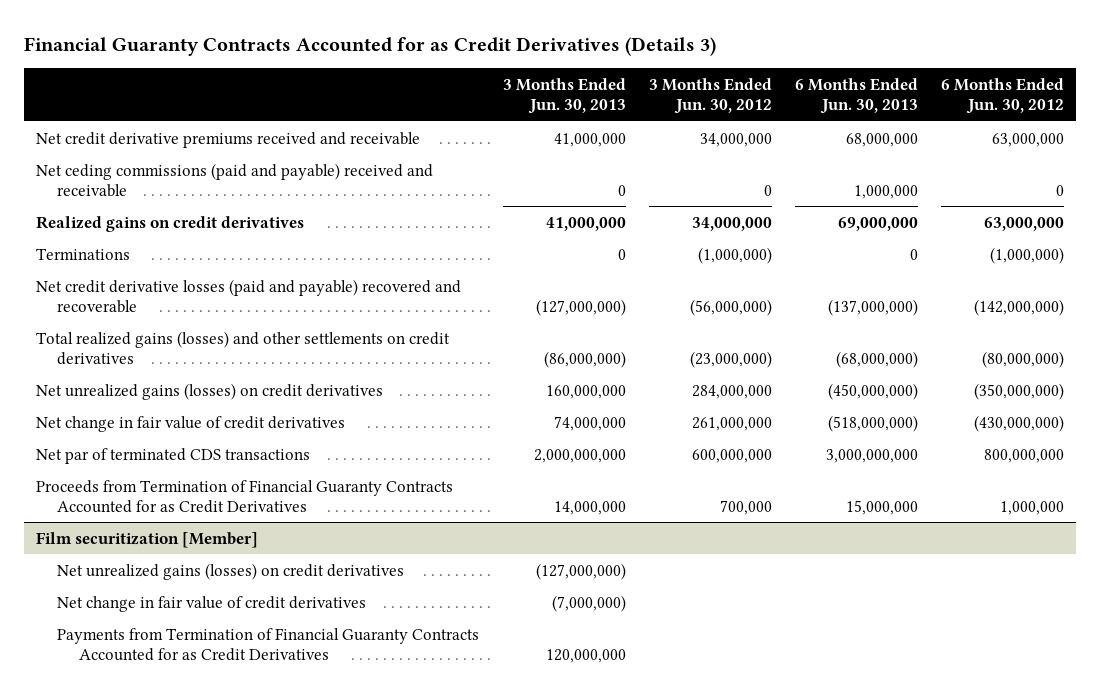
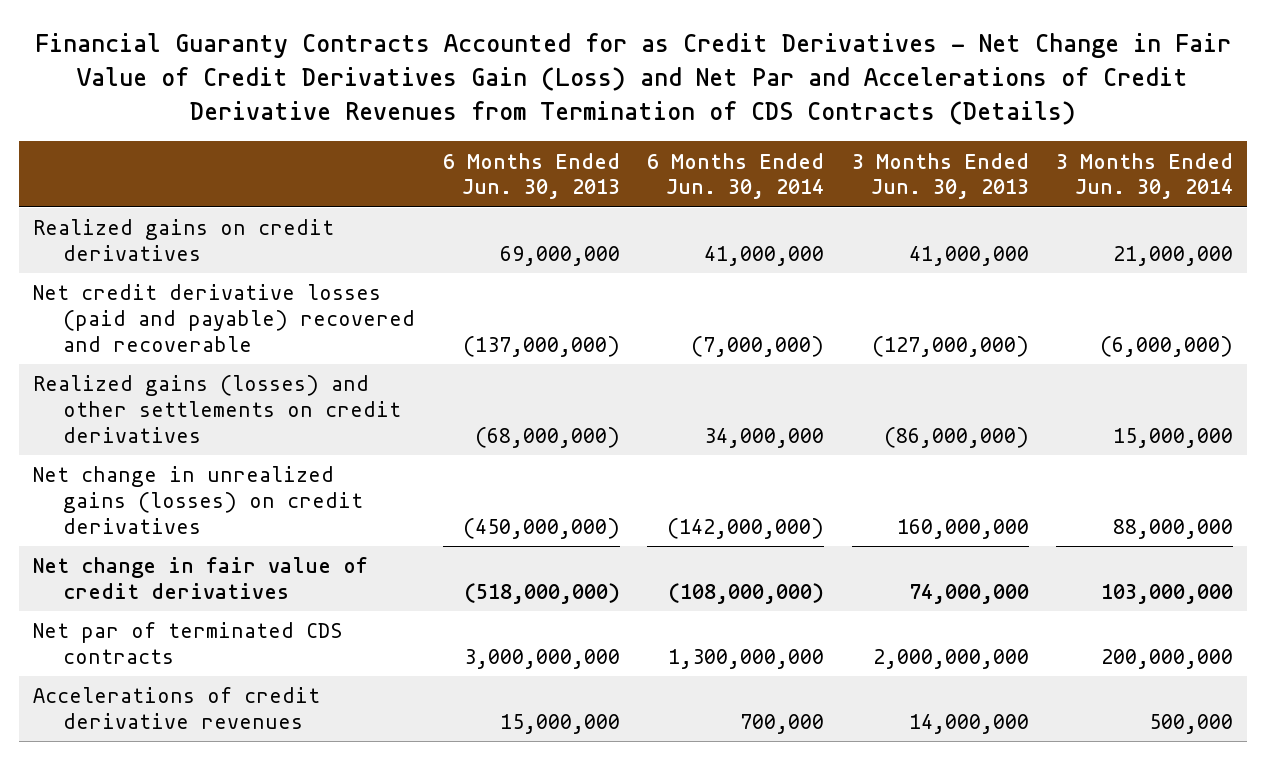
[24,37,717,57] Financial Guaranty Contracts Accounted for as Credit Derivatives (Details 3) -> [34,33,1231,125] Financial Guaranty Contracts Accounted for as Credit Derivatives - Net Change in Fair Value of Credit Derivatives Gain (Loss) and Net Par and Accelerations of Credit Derivative Revenues from Termination of CDS Contracts (Details)
[648,77,772,115] 3 Months Ended Jun. 30, 2012 -> none
[941,77,1065,115] 6 Months Ended Jun. 30, 2012 -> none
none -> [647,152,825,200] 6 Months Ended Jun. 30, 2014
none -> [1056,152,1234,200] 3 Months Ended Jun. 30, 2014
[36,131,421,148] Net credit derivative premiums received and receivable -> none
[36,162,434,197] Net ceding commissions (paid and payable) received and receivable -> none
[36,247,131,260] Terminations -> none
[36,330,451,365] Total realized gains (losses) and other settlements on credit derivatives -> [32,375,402,443] Realized gains (losses) and other settlements on credit derivatives
[36,382,384,400] Net unrealized gains (losses) on credit derivatives -> [32,466,364,534] Net change in unrealized gains (losses) on credit derivatives
[36,531,259,548] Film securitization [Member] -> none
[57,562,405,580] Net unrealized gains (losses) on credit derivatives -> none
[57,595,367,612] Net change in fair value of credit derivatives -> none
[57,627,480,661] Payments from Termination of Financial Guaranty Contracts Accounted for as Credit Derivatives -> none
[36,447,311,464] Net par of terminated CDS transactions -> [32,622,342,665] Net par of terminated CDS contracts
[36,479,454,513] Proceeds from Termination of Financial Guaranty Contracts Accounted for as Credit Derivatives -> [32,687,320,730] Accelerations of credit derivative revenues

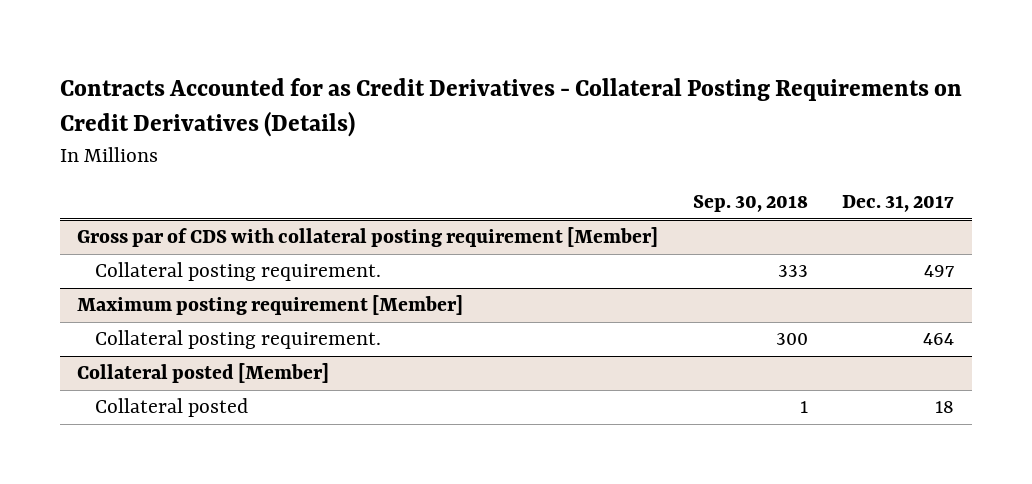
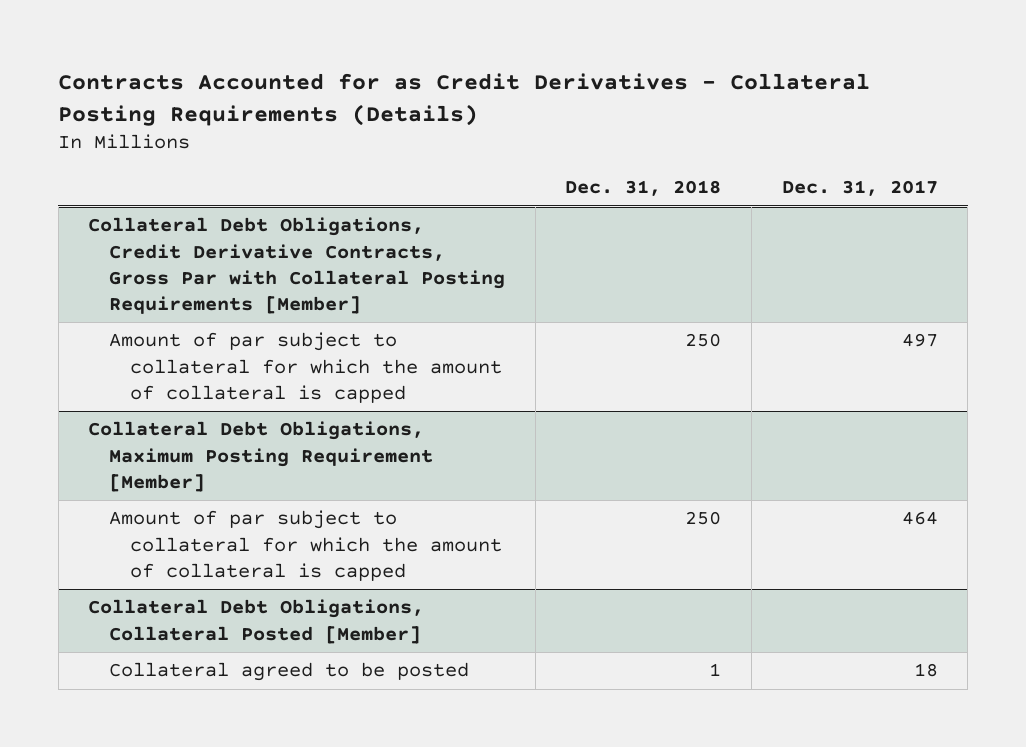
[60,77,963,137] Contracts Accounted for as Credit Derivatives - Collateral Posting Requirements on Credit Derivatives (Details) -> [58,73,871,126] Contracts Accounted for as Credit Derivatives - Collateral Posting Requirements (Details)
[692,195,808,213] Sep. 30, 2018 -> none
none -> [565,180,722,197] Dec. 31, 2018
[77,227,659,248] Gross par of CDS with collateral posting requirement [Member] -> [88,217,505,314] Collateral Debt Obligations, Credit Derivative Contracts, Gross Par with Collateral Posting Requirements [Member]
[94,262,381,282] Collateral posting requirement. -> [108,332,502,403] Amount of par subject to collateral for which the amount of collateral is capped
[77,295,464,316] Maximum posting requirement [Member] -> [88,421,433,492] Collateral Debt Obligations, Maximum Posting Requirement [Member]
[94,330,381,350] Collateral posting requirement. -> [108,510,502,581] Amount of par subject to collateral for which the amount of collateral is capped
[77,363,330,384] Collateral posted [Member] -> [88,599,425,644] Collateral Debt Obligations, Collateral Posted [Member]
[94,398,248,418] Collateral posted -> [108,662,469,682] Collateral agreed to be posted

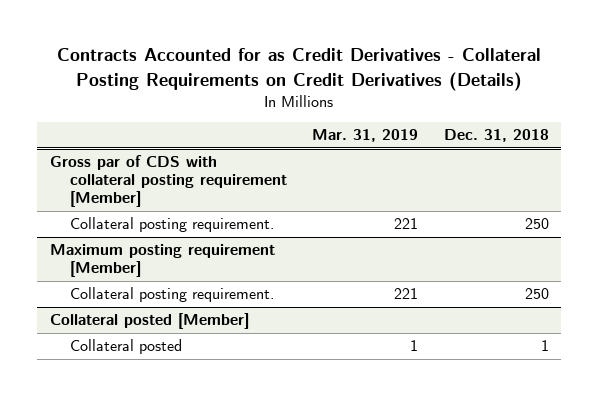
[58,73,871,126] Contracts Accounted for as Credit Derivatives - Collateral Posting Requirements (Details) -> [57,48,542,91] Contracts Accounted for as Credit Derivatives - Collateral Posting Requirements on Credit Derivatives (Details)
[781,180,938,197] Dec. 31, 2017 -> none
none -> [312,129,419,143] Mar. 31, 2019
[88,217,505,314] Collateral Debt Obligations, Credit Derivative Contracts, Gross Par with Collateral Posting Requirements [Member] -> [50,155,287,208] Gross par of CDS with collateral posting requirement [Member]
[108,332,502,403] Amount of par subject to collateral for which the amount of collateral is capped -> [69,217,274,233] Collateral posting requirement.
[88,421,433,492] Collateral Debt Obligations, Maximum Posting Requirement [Member] -> [50,244,276,278] Maximum posting requirement [Member]
[108,510,502,581] Amount of par subject to collateral for which the amount of collateral is capped -> [69,287,274,303] Collateral posting requirement.
[88,599,425,644] Collateral Debt Obligations, Collateral Posted [Member] -> [50,313,250,330] Collateral posted [Member]
[108,662,469,682] Collateral agreed to be posted -> [69,339,182,355] Collateral posted

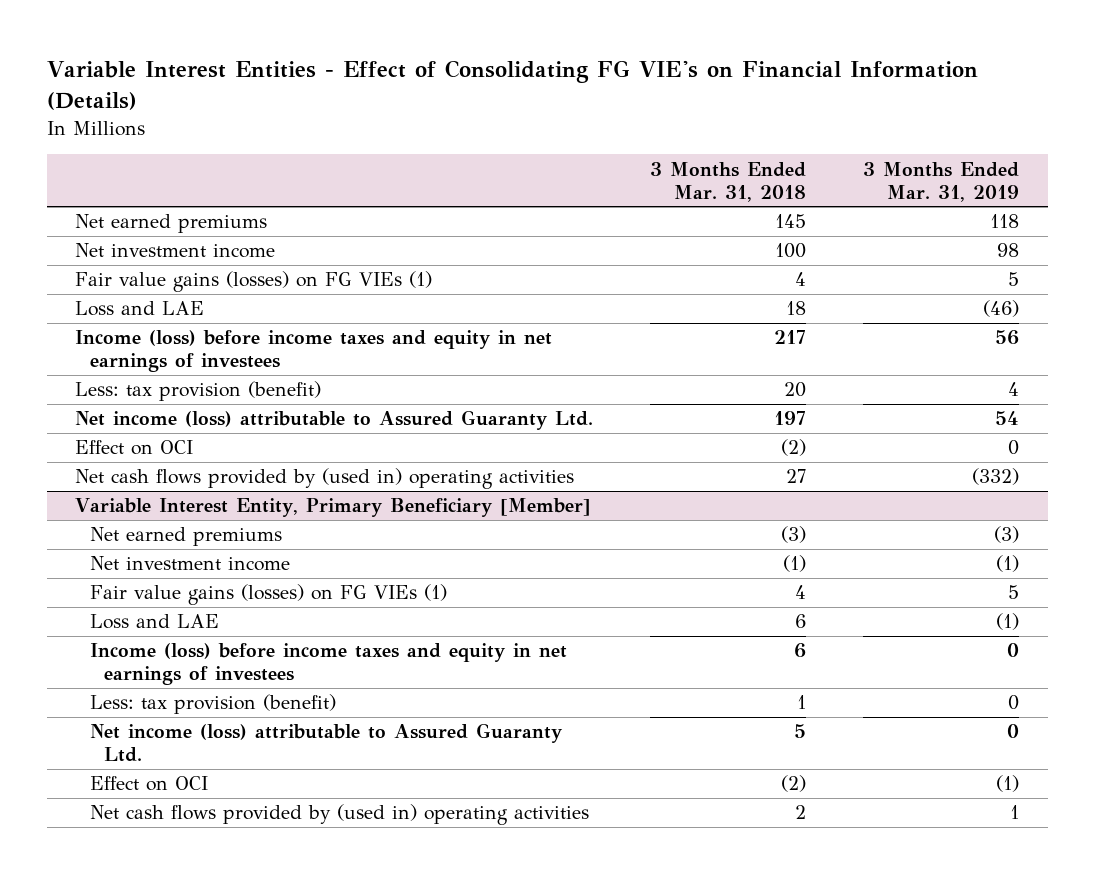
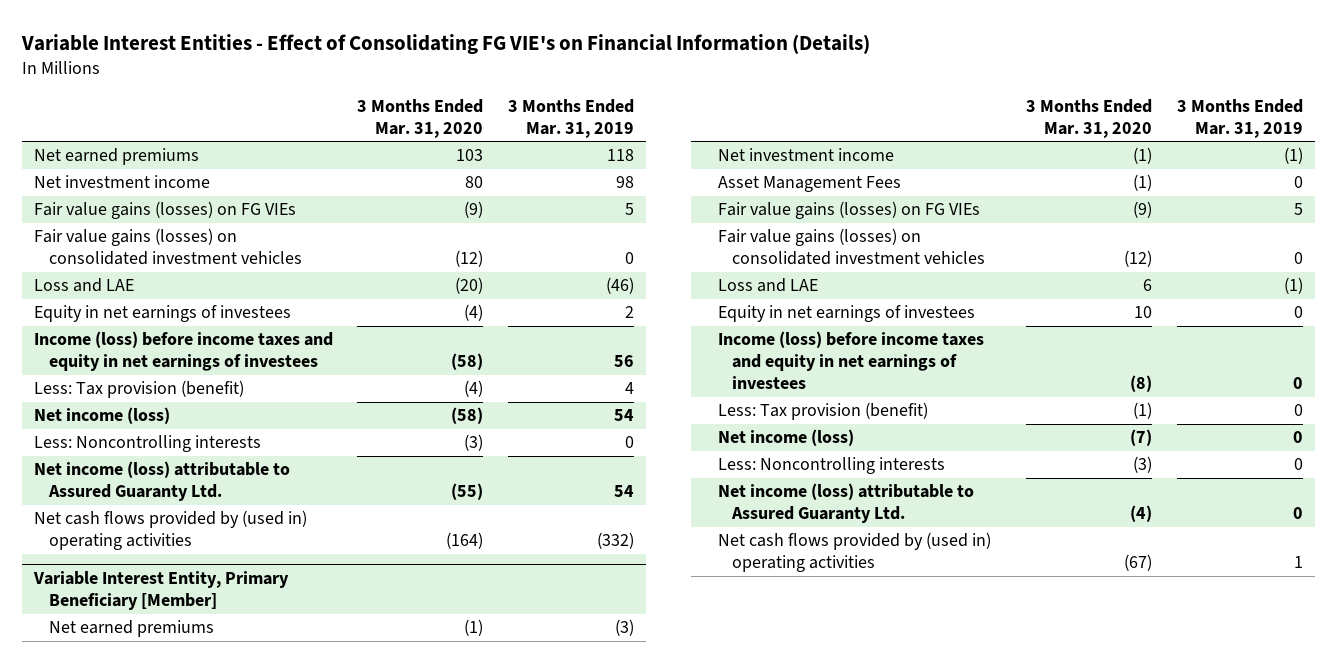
[650,161,807,202] 3 Months Ended Mar. 31, 2018 -> none
none -> [357,98,484,138] 3 Months Ended Mar. 31, 2020
[75,271,433,293] Fair value gains (losses) on FG VIEs (1) -> [34,201,297,220] Fair value gains (losses) on FG VIEs
none -> [34,228,302,266] Fair value gains (losses) on consolidated investment vehicles
none -> [34,305,292,323] Equity in net earnings of investees
[75,381,322,402] Less: tax provision (benefit) -> [34,380,245,399] Less: Tax provision (benefit)
none -> [34,407,171,425] Net income (loss)
none -> [34,435,262,453] Less: Noncontrolling interests
[75,440,194,456] Effect on OCI -> none
none -> [717,176,901,193] Asset Management Fees
[89,584,447,606] Fair value gains (losses) on FG VIEs (1) -> [717,201,980,220] Fair value gains (losses) on FG VIEs
none -> [717,228,986,266] Fair value gains (losses) on consolidated investment vehicles
none -> [717,305,975,323] Equity in net earnings of investees
[89,694,336,715] Less: tax provision (benefit) -> [717,402,928,421] Less: Tax provision (benefit)
none -> [717,429,854,447] Net income (loss)
none -> [717,457,945,475] Less: Noncontrolling interests
[89,776,208,792] Effect on OCI -> none

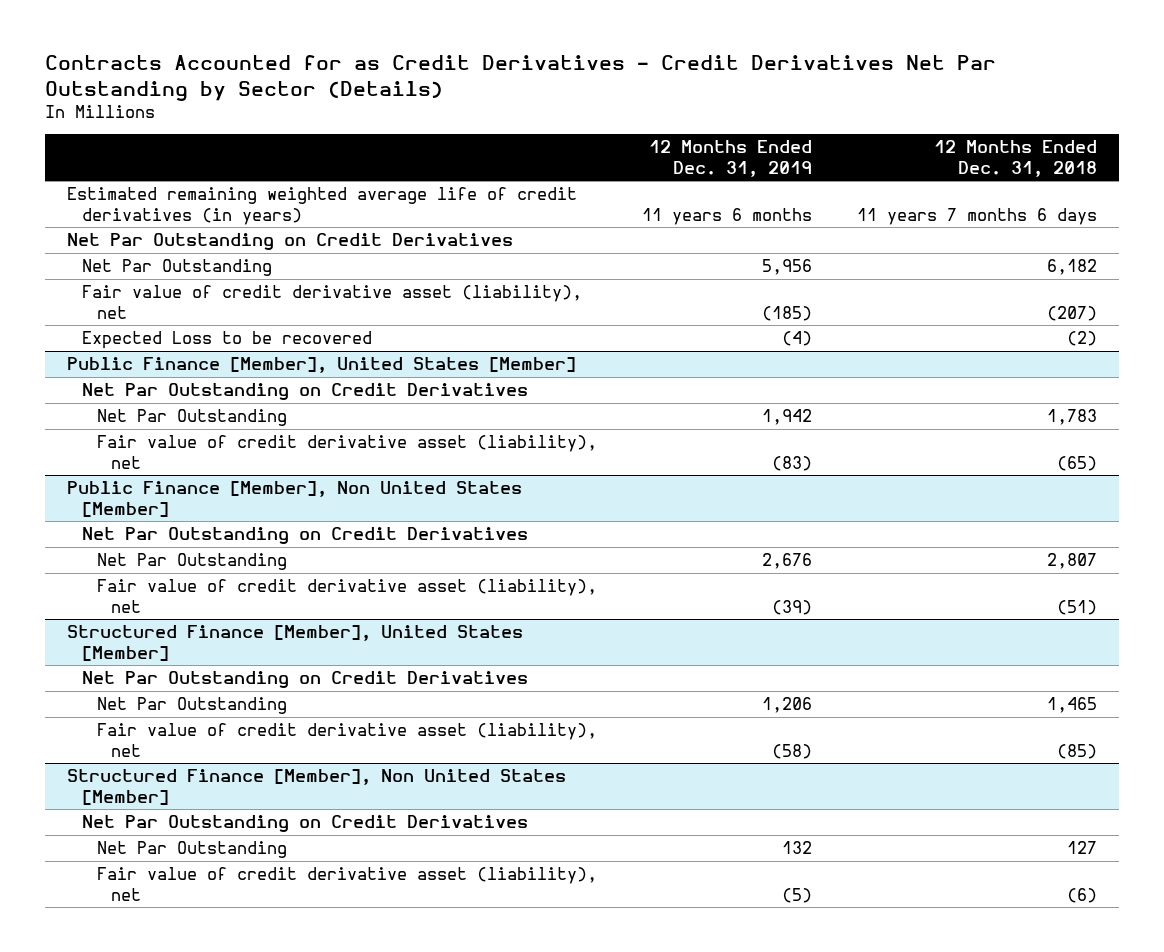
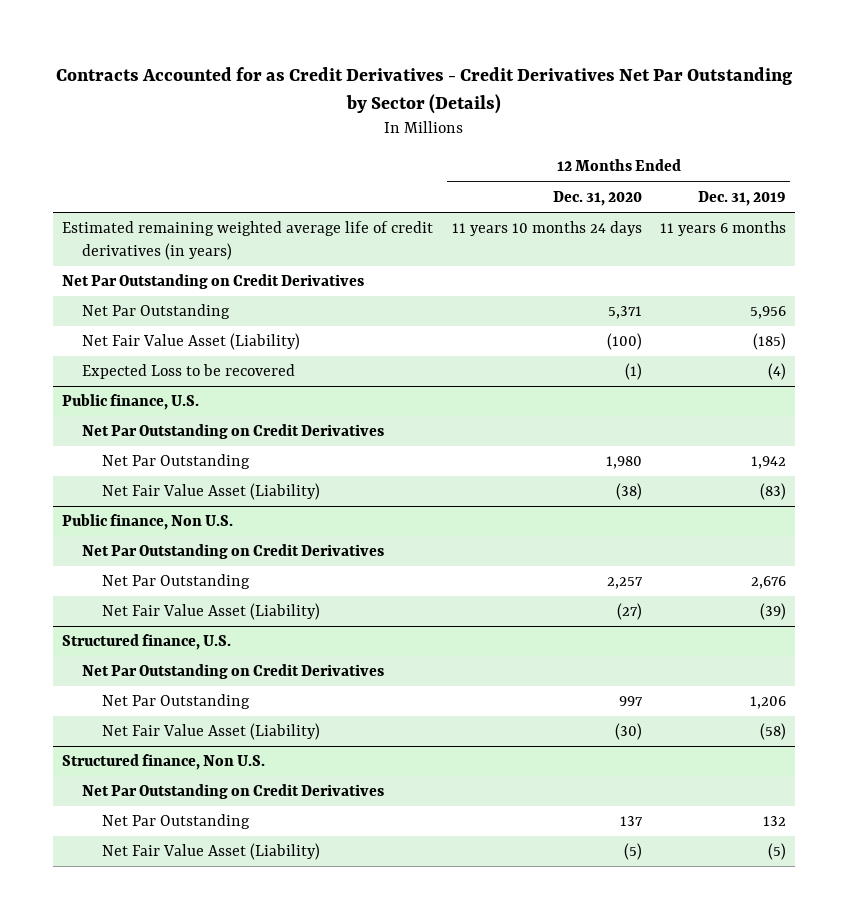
[933,140,1097,177] 12 Months Ended Dec. 31, 2018 -> none
none -> [552,190,642,206] Dec. 31, 2020
[81,285,582,319] Fair value of credit derivative asset (liability), net -> [82,333,301,351] Net Fair Value Asset (Liability)
[67,357,577,374] Public Finance [Member], United States [Member] -> none
none -> [62,394,200,411] Public finance, U.S.
[67,481,523,517] Public Finance [Member], Non United States [Member] -> none
[96,435,597,469] Fair value of credit derivative asset (liability), net -> [101,483,320,501] Net Fair Value Asset (Liability)
none -> [62,514,234,531] Public finance, Non U.S.
[67,625,524,661] Structured Finance [Member], United States [Member] -> none
[96,579,597,613] Fair value of credit derivative asset (liability), net -> [101,603,320,621] Net Fair Value Asset (Liability)
none -> [62,634,232,651] Structured finance, U.S.
[67,769,567,805] Structured Finance [Member], Non United States [Member] -> none
[96,723,597,757] Fair value of credit derivative asset (liability), net -> [101,723,320,741] Net Fair Value Asset (Liability)
none -> [62,754,266,771] Structured finance, Non U.S.
[96,867,597,901] Fair value of credit derivative asset (liability), net -> [101,843,320,861] Net Fair Value Asset (Liability)

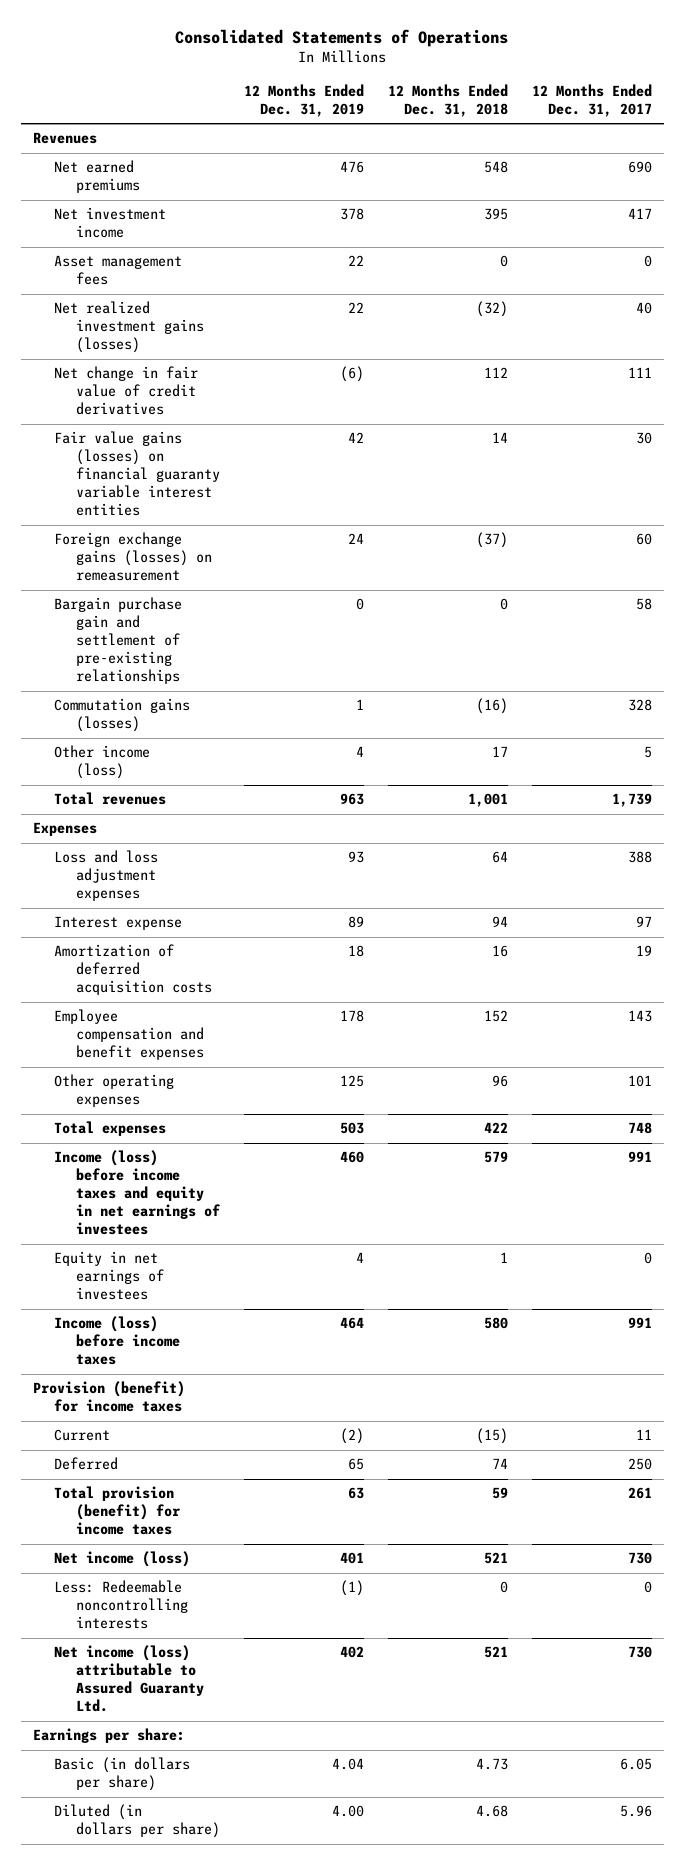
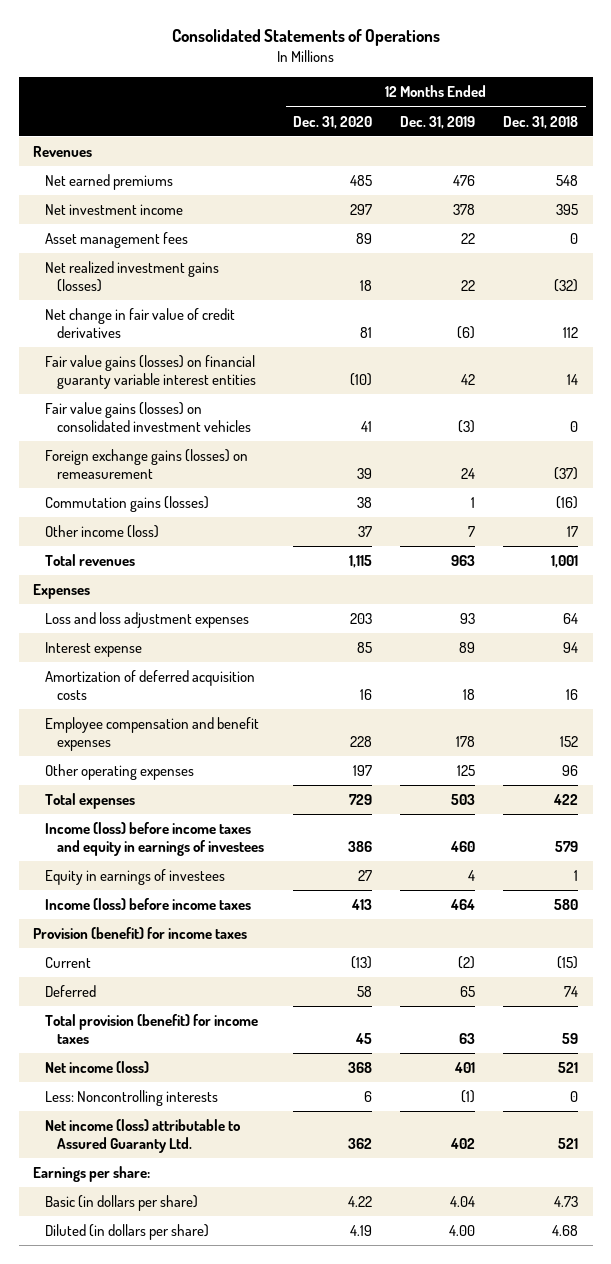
[531,84,652,117] 12 Months Ended Dec. 31, 2017 -> none
none -> [292,115,372,129] Dec. 31, 2020
none -> [45,402,252,433] Fair value gains (losses) on consolidated investment vehicles
[54,597,183,685] Bargain purchase gain and settlement of pre-existing relationships -> none
[355,746,364,758] 4 -> [468,526,476,538] 7
[54,1150,221,1236] Income (loss) before income taxes and equity in net earnings of investees -> [45,822,265,857] Income (loss) before income taxes and equity in earnings of investees
[54,1251,164,1301] Equity in net earnings of investees -> [45,869,226,886] Equity in earnings of investees
[54,1580,188,1630] Less: Redeemable noncontrolling interests -> [45,1090,219,1107] Less: Noncontrolling interests

